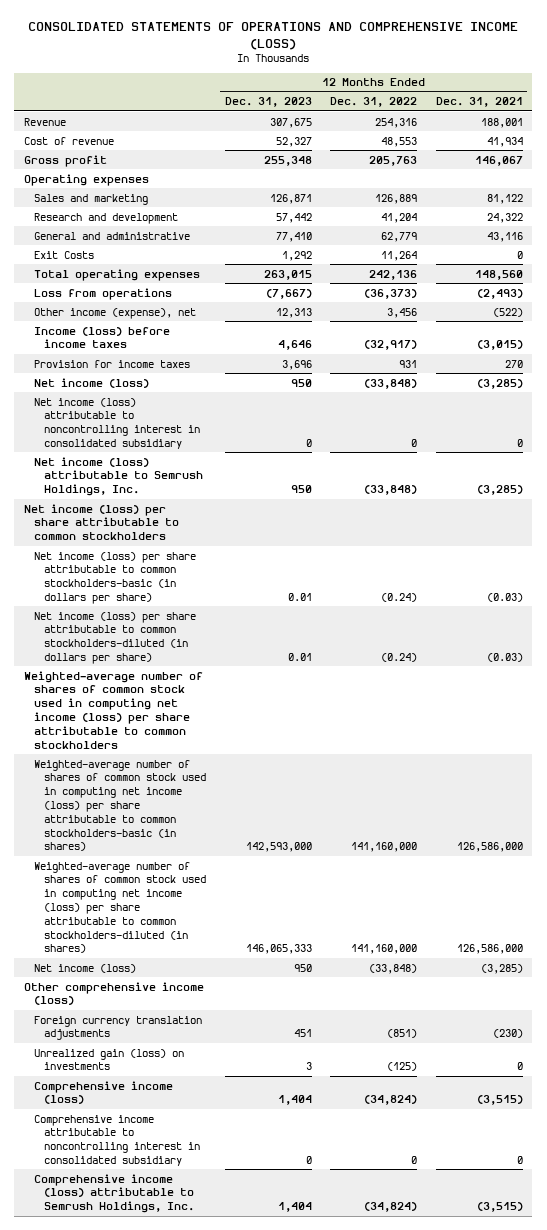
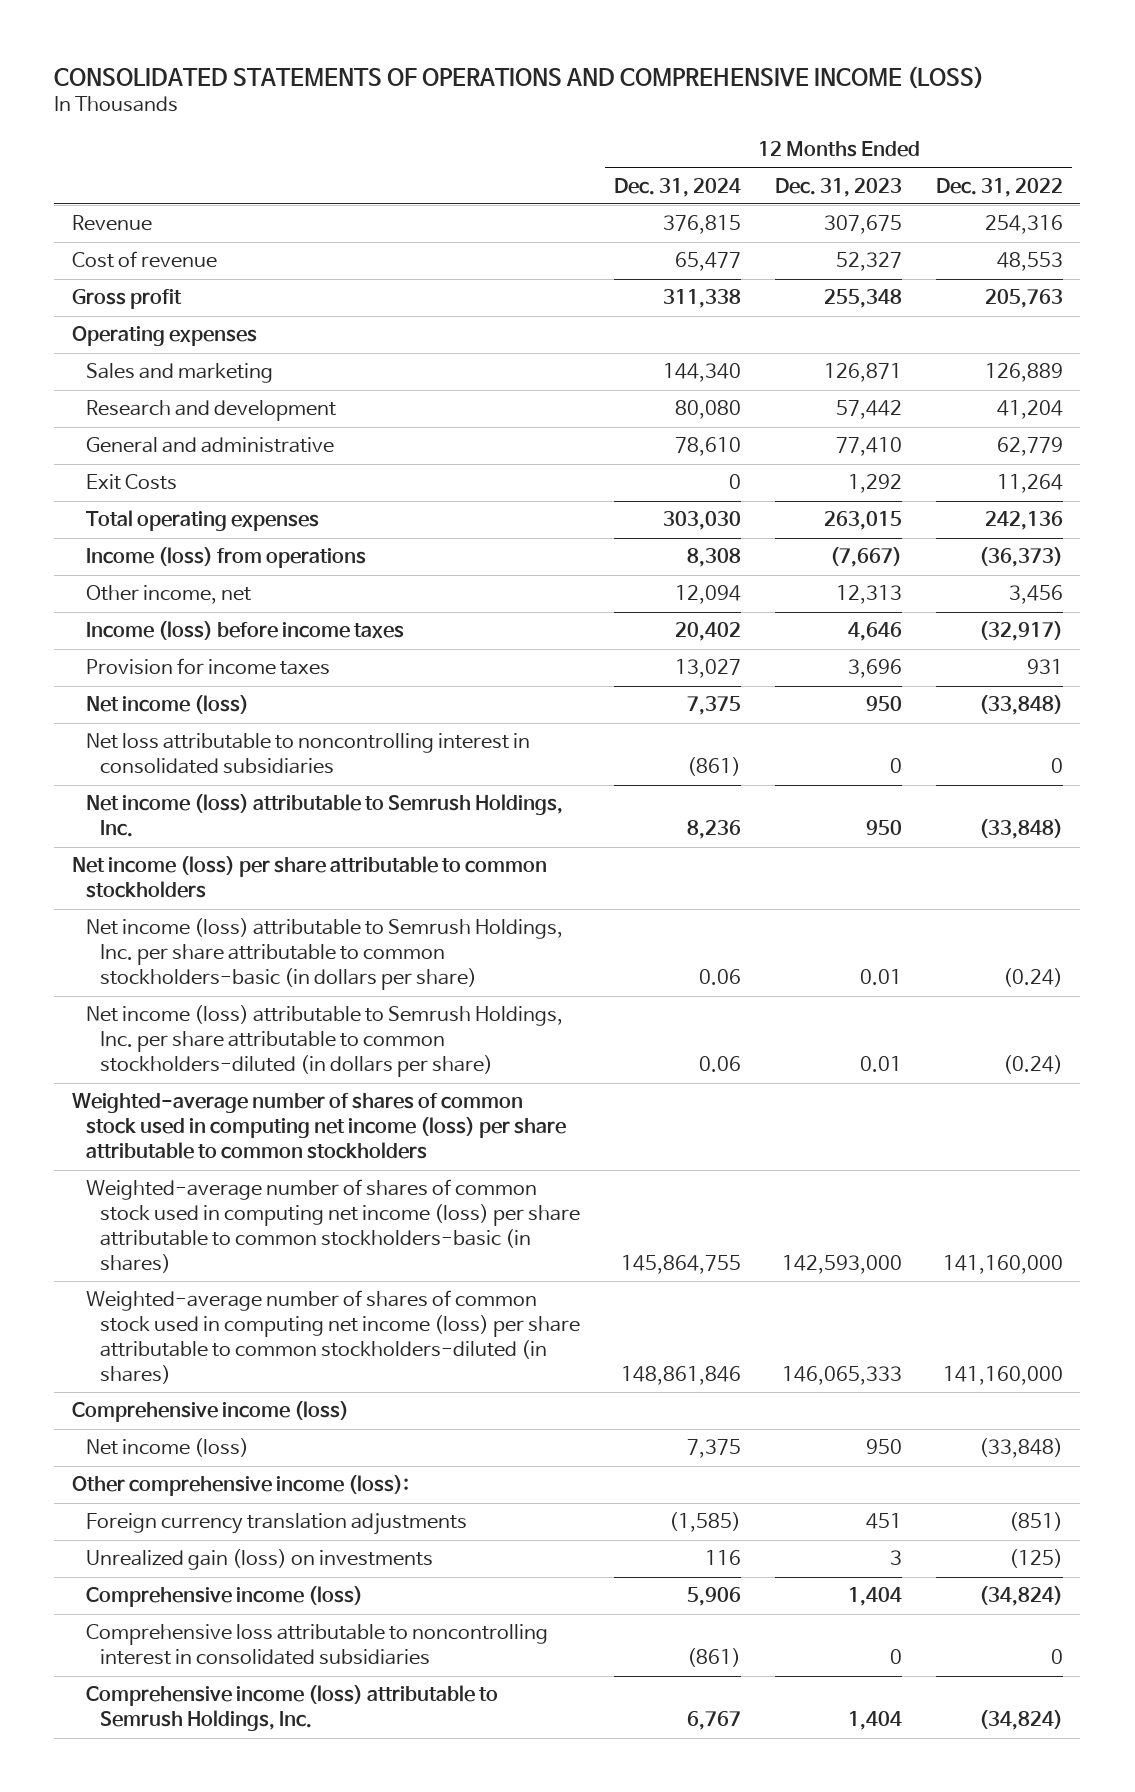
[435,97,523,108] Dec. 31, 2021 -> none
none -> [613,177,741,197] Dec. 31, 2024
[34,287,173,300] Loss from operations -> [85,547,366,569] Income (loss) from operations
[34,307,197,319] Other income (expense), net -> [85,585,251,605] Other income, net
[34,397,201,449] Net income (loss) attributable to noncontrolling interest in consolidated subsidiary -> [85,733,530,775] Net loss attributable to noncontrolling interest in consolidated subsidiaries
[34,551,197,604] Net income (loss) per share attributable to common stockholders-basic (in dollars per share) -> [85,918,563,991] Net income (loss) attributable to Semrush Holdings, Inc. per share attributable to common stockholders-basic (in dollars per share)
[34,611,197,664] Net income (loss) per share attributable to common stockholders-diluted (in dollars per share) -> [85,1005,563,1078] Net income (loss) attributable to Semrush Holdings, Inc. per share attributable to common stockholders-diluted (in dollars per share)
none -> [71,1401,349,1423] Comprehensive income (loss)
[23,981,204,1006] Other comprehensive income (loss) -> [71,1475,409,1497] Other comprehensive income (loss):
[34,1114,201,1166] Comprehensive income attributable to noncontrolling interest in consolidated subsidiary -> [85,1624,548,1666] Comprehensive loss attributable to noncontrolling interest in consolidated subsidiaries

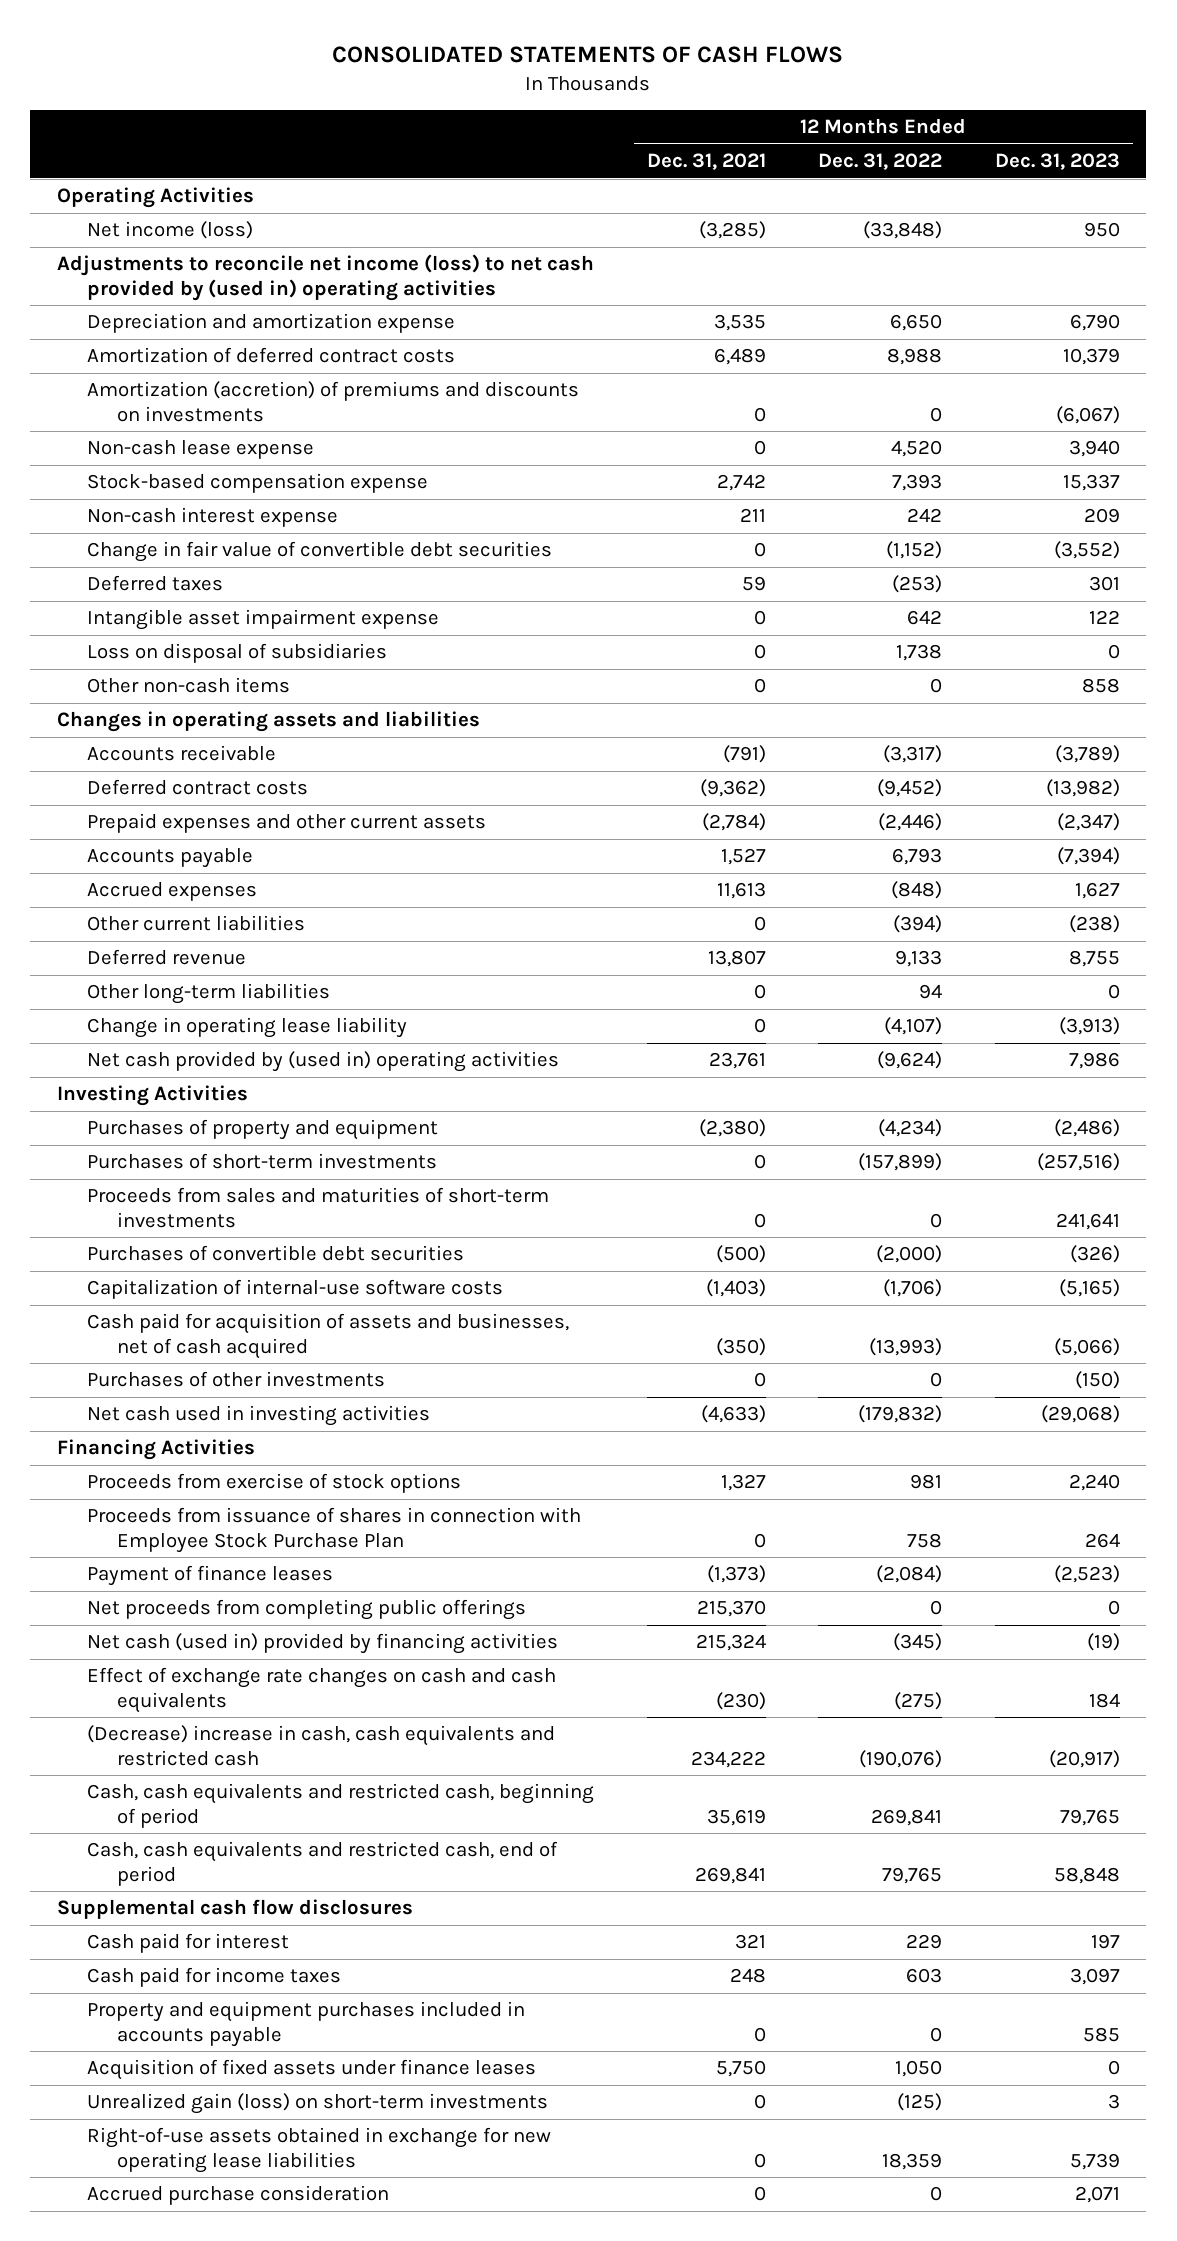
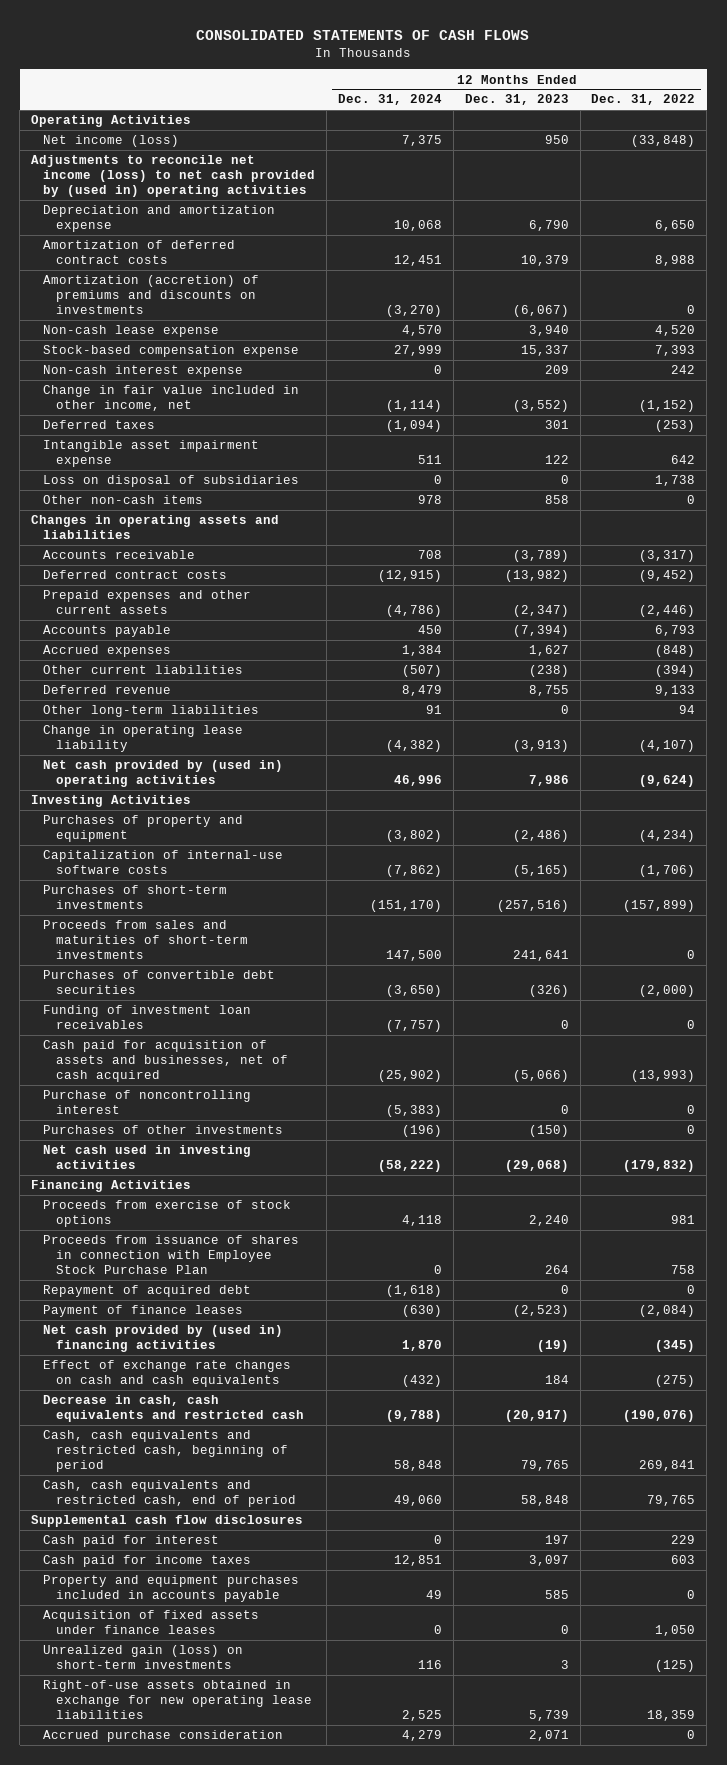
[646,153,766,171] Dec. 31, 2021 -> none
none -> [338,94,443,106] Dec. 31, 2024
[87,541,553,563] Change in fair value of convertible debt securities -> [43,385,300,411] Change in fair value included in other income, net
[87,1279,504,1300] Capitalization of internal-use software costs -> [43,850,284,874] Capitalization of internal-use software costs
none -> [43,1005,252,1029] Funding of investment loan receivables
none -> [43,1090,252,1114] Purchase of noncontrolling interest
none -> [43,1285,252,1298] Repayment of acquired debt
[87,1599,527,1621] Net proceeds from completing public offerings -> none
[87,1633,559,1655] Net cash (used in) provided by financing activities -> [43,1325,284,1352] Net cash provided by (used in) financing activities
[87,1725,556,1766] (Decrease) increase in cash, cash equivalents and restricted cash -> [43,1395,304,1422] Decrease in cash, cash equivalents and restricted cash

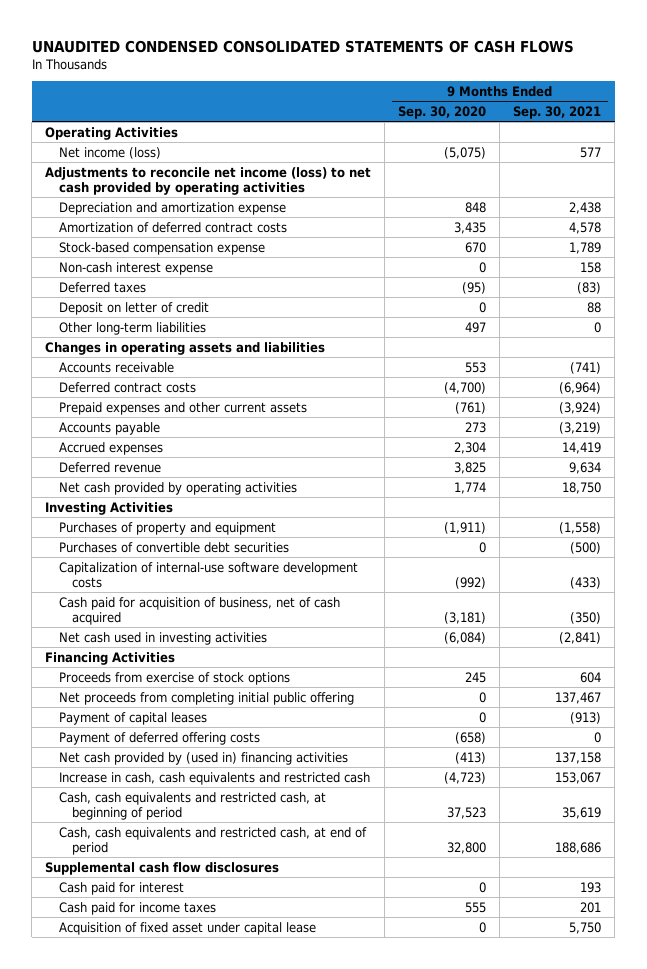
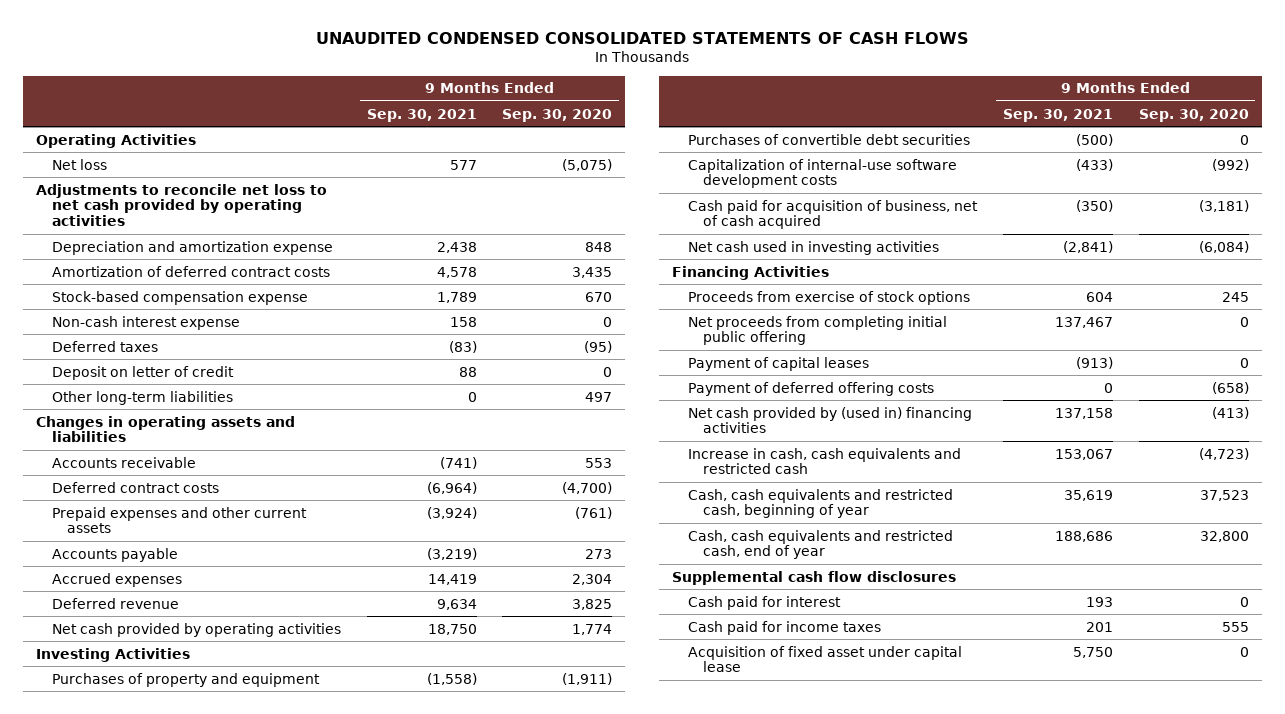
[58,146,161,159] Net income (loss) -> [51,158,107,170] Net loss
[45,166,372,195] Adjustments to reconcile net income (loss) to net cash provided by operating activities -> [35,183,327,227] Adjustments to reconcile net loss to net cash provided by operating activities
[58,791,326,820] Cash, cash equivalents and restricted cash, at beginning of period -> [687,488,953,519] Cash, cash equivalents and restricted cash, beginning of year
[58,826,367,855] Cash, cash equivalents and restricted cash, at end of period -> [687,529,953,560] Cash, cash equivalents and restricted cash, end of year

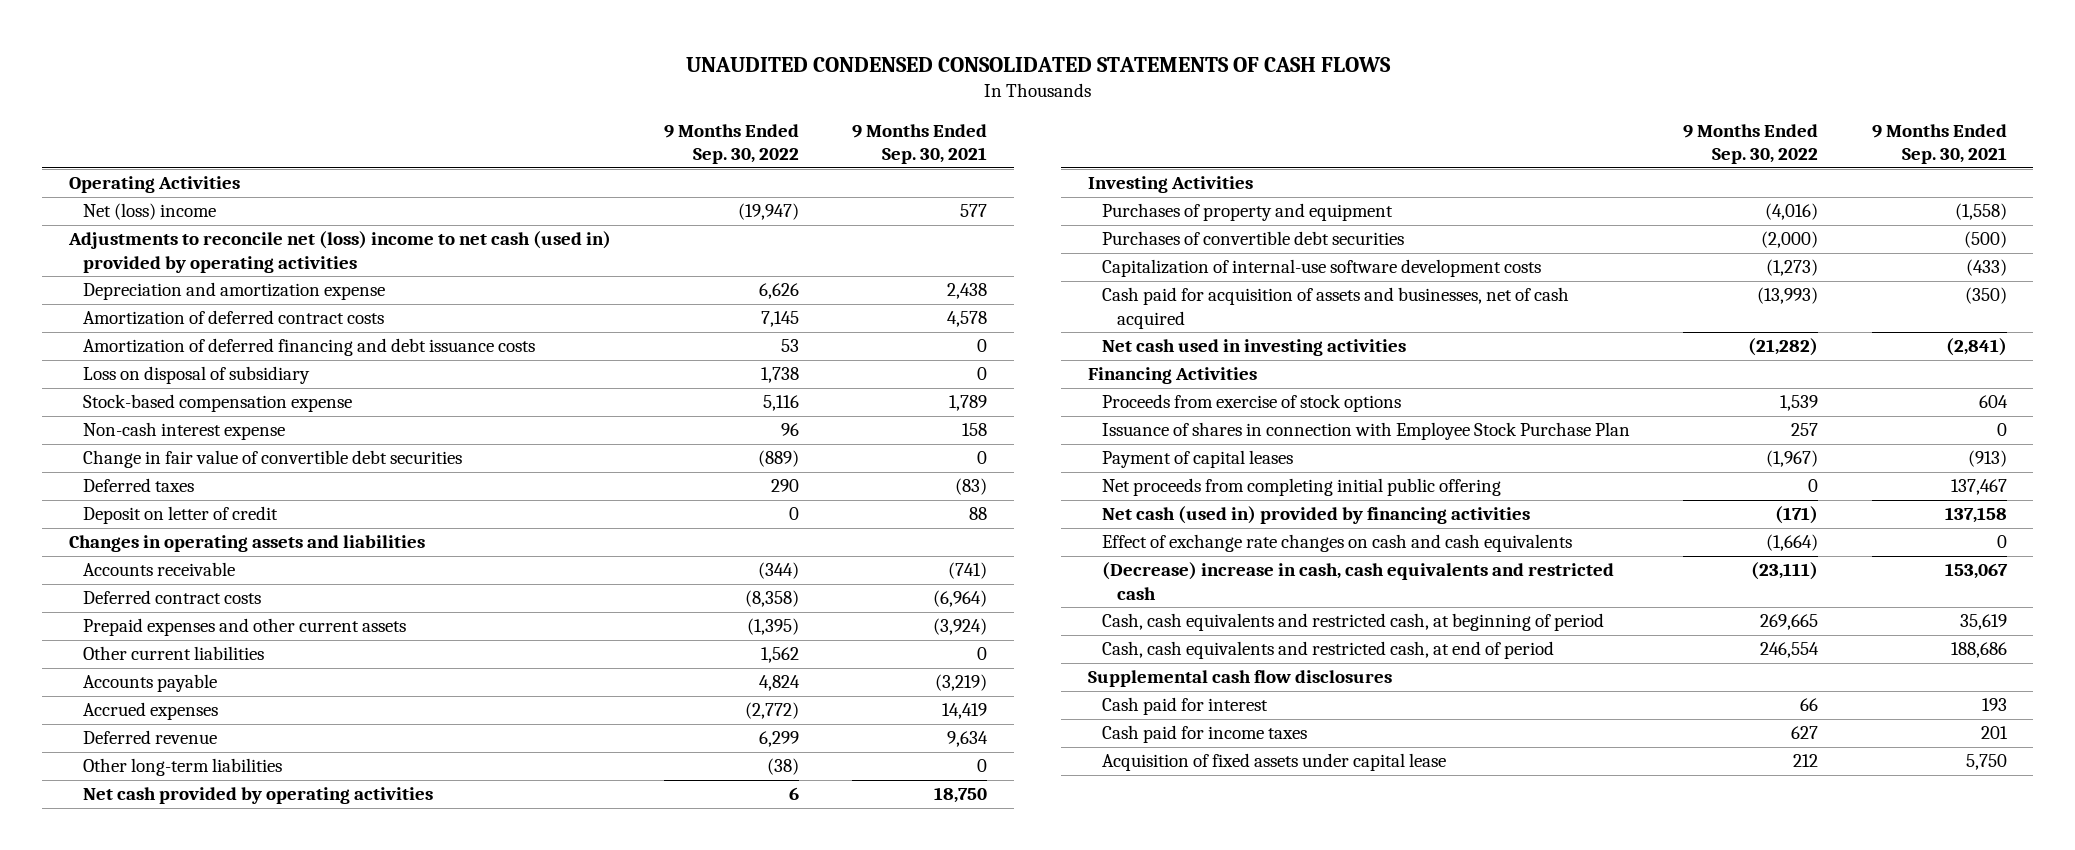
[502,108,613,122] Sep. 30, 2020 -> none
none -> [664,123,800,164] 9 Months Ended Sep. 30, 2022
[51,158,107,170] Net loss -> [82,203,216,221] Net (loss) income
[35,183,327,227] Adjustments to reconcile net loss to net cash provided by operating activities -> [67,231,611,273] Adjustments to reconcile net (loss) income to net cash (used in) provided by operating activities
none -> [82,338,535,357] Amortization of deferred financing and debt issuance costs
none -> [82,366,310,385] Loss on disposal of subsidiary
none -> [82,450,462,469] Change in fair value of convertible debt securities
none -> [82,646,264,661] Other current liabilities
[51,390,233,405] Other long-term liabilities -> [82,758,282,777] Other long-term liabilities
[687,199,978,230] Cash paid for acquisition of business, net of cash acquired -> [1102,287,1570,329] Cash paid for acquisition of assets and businesses, net of cash acquired
none -> [1102,422,1631,441] Issuance of shares in connection with Employee Stock Purchase Plan
[687,381,934,396] Payment of deferred offering costs -> none
[687,315,947,346] Net proceeds from completing initial public offering -> [1102,478,1502,497] Net proceeds from completing initial public offering
[687,406,972,434] Net cash provided by (used in) financing activities -> [1102,506,1531,525] Net cash (used in) provided by financing activities
none -> [1102,534,1573,553] Effect of exchange rate changes on cash and cash equivalents
[687,447,961,475] Increase in cash, cash equivalents and restricted cash -> [1102,562,1615,600] (Decrease) increase in cash, cash equivalents and restricted cash
[687,488,953,519] Cash, cash equivalents and restricted cash, beginning of year -> [1102,613,1605,632] Cash, cash equivalents and restricted cash, at beginning of period
[687,529,953,560] Cash, cash equivalents and restricted cash, end of year -> [1102,641,1555,660] Cash, cash equivalents and restricted cash, at end of period
[687,645,962,673] Acquisition of fixed asset under capital lease -> [1102,753,1447,772] Acquisition of fixed assets under capital lease

